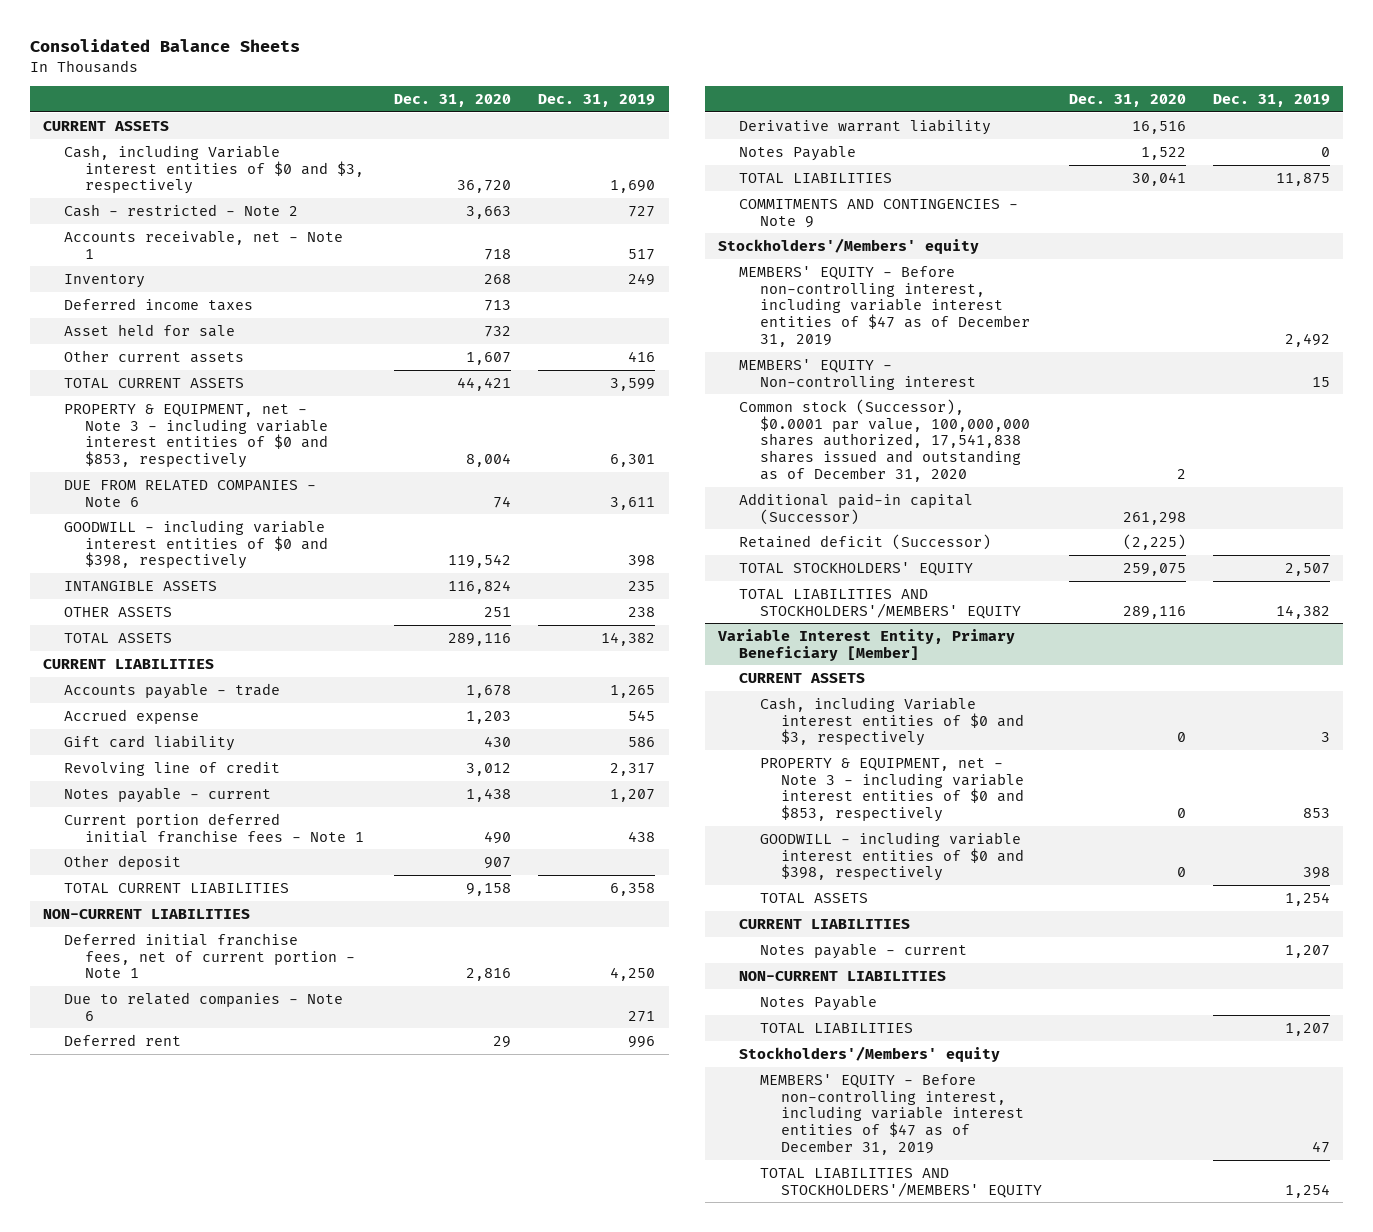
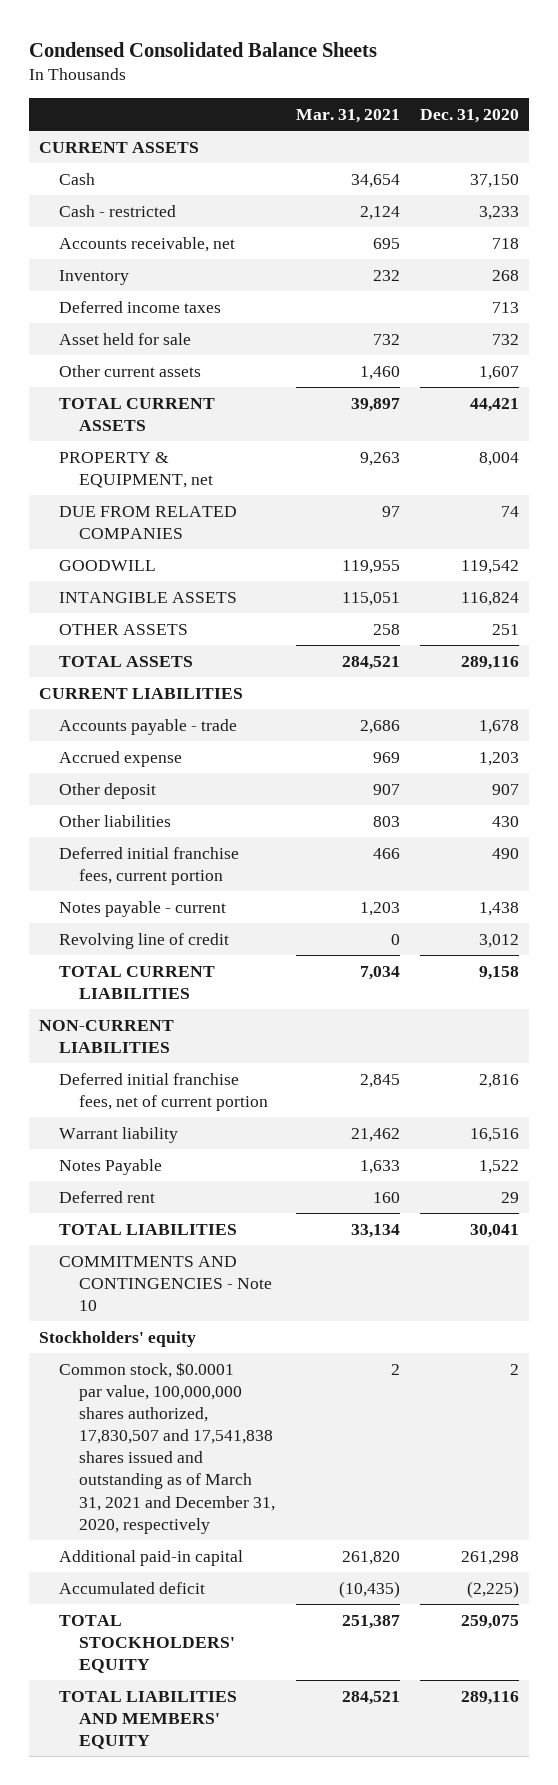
[29,39,300,53] Consolidated Balance Sheets -> [29,41,378,57] Condensed Consolidated Balance Sheets
[538,93,656,107] Dec. 31, 2019 -> none
none -> [295,108,400,123] Mar. 31, 2021
[64,144,365,195] Cash, including Variable interest entities of $0 and $3, respectively -> none
none -> [59,172,96,185] Cash
[64,203,299,217] Cash - restricted - Note 2 -> [59,204,177,217] Cash - restricted
[466,205,512,219] 3,663 -> [479,205,520,220] 3,233
[64,229,344,259] Accounts receivable, net - Note 1 -> [59,236,236,252] Accounts receivable, net
[64,403,329,469] PROPERTY & EQUIPMENT, net - Note 3 - including variable interest entities of $0 and $853, respectively -> [59,451,214,488] PROPERTY & EQUIPMENT, net
[64,479,317,507] DUE FROM RELATED COMPANIES - Note 6 -> [59,505,238,539] DUE FROM RELATED COMPANIES
[64,519,329,570] GOODWILL - including variable interest entities of $0 and $398, respectively -> [59,559,157,571] GOODWILL
[64,734,236,751] Gift card liability -> none
[64,812,365,843] Current portion deferred initial franchise fees - Note 1 -> none
none -> [59,814,172,827] Other liabilities
none -> [59,846,240,885] Deferred initial franchise fees, current portion
[64,786,272,803] Notes payable - current -> [59,900,227,917] Notes payable - current
[64,760,281,776] Revolving line of credit -> [59,932,230,949] Revolving line of credit
[64,991,344,1021] Due to related companies - Note 6 -> none
[64,932,356,979] Deferred initial franchise fees, net of current portion - Note 1 -> [59,1072,269,1111] Deferred initial franchise fees, net of current portion
[739,118,992,135] Derivative warrant liability -> [59,1126,179,1143] Warrant liability
[64,1033,182,1046] Deferred rent -> [59,1190,156,1203] Deferred rent
[739,265,1031,347] MEMBERS' EQUITY - Before non-controlling interest, including variable interest entities of $47 as of December 31, 2019 -> none
[739,358,977,390] MEMBERS' EQUITY - Non-controlling interest -> none
[739,198,1019,228] COMMITMENTS AND CONTINGENCIES - Note 9 -> [59,1255,273,1312] COMMITMENTS AND CONTINGENCIES - Note 10
[718,237,980,254] Stockholders'/Members' equity -> [39,1330,197,1347] Stockholders' equity
[739,398,1031,482] Common stock (Successor), $0.0001 par value, 100,000,000 shares authorized, 17,541,838 shares issued and outstanding as of December 31, 2020 -> [59,1361,276,1534] Common stock, $0.0001 par value, 100,000,000 shares authorized, 17,830,507 and 17,541,838 shares issued and outstanding as of March 31, 2021 and December 31, 2020, respectively
[739,492,974,525] Additional paid-in capital (Successor) -> [59,1549,244,1566] Additional paid-in capital
[739,533,992,550] Retained deficit (Successor) -> [59,1581,206,1594] Accumulated deficit
[718,628,1016,661] Variable Interest Entity, Primary Beneficiary [Member] -> none
[739,672,866,683] CURRENT ASSETS -> none
[760,696,1025,747] Cash, including Variable interest entities of $0 and $3, respectively -> none
[760,757,1025,823] PROPERTY & EQUIPMENT, net - Note 3 - including variable interest entities of $0 and $853, respectively -> none
[760,831,1025,882] GOODWILL - including variable interest entities of $0 and $398, respectively -> none
[760,892,869,903] TOTAL ASSETS -> none
[739,918,911,929] CURRENT LIABILITIES -> none
[760,942,968,959] Notes payable - current -> none
[739,970,947,981] NON-CURRENT LIABILITIES -> none
[760,994,878,1011] Notes Payable -> none
[760,1022,914,1033] TOTAL LIABILITIES -> none
[739,1045,1001,1062] Stockholders'/Members' equity -> none
[760,1073,1025,1155] MEMBERS' EQUITY - Before non-controlling interest, including variable interest entities of $47 as of December 31, 2019 -> none
[760,1167,1043,1198] TOTAL LIABILITIES AND STOCKHOLDERS'/MEMBERS' EQUITY -> none
[739,588,1022,619] TOTAL LIABILITIES AND STOCKHOLDERS'/MEMBERS' EQUITY -> [59,1690,238,1750] TOTAL LIABILITIES AND MEMBERS' EQUITY

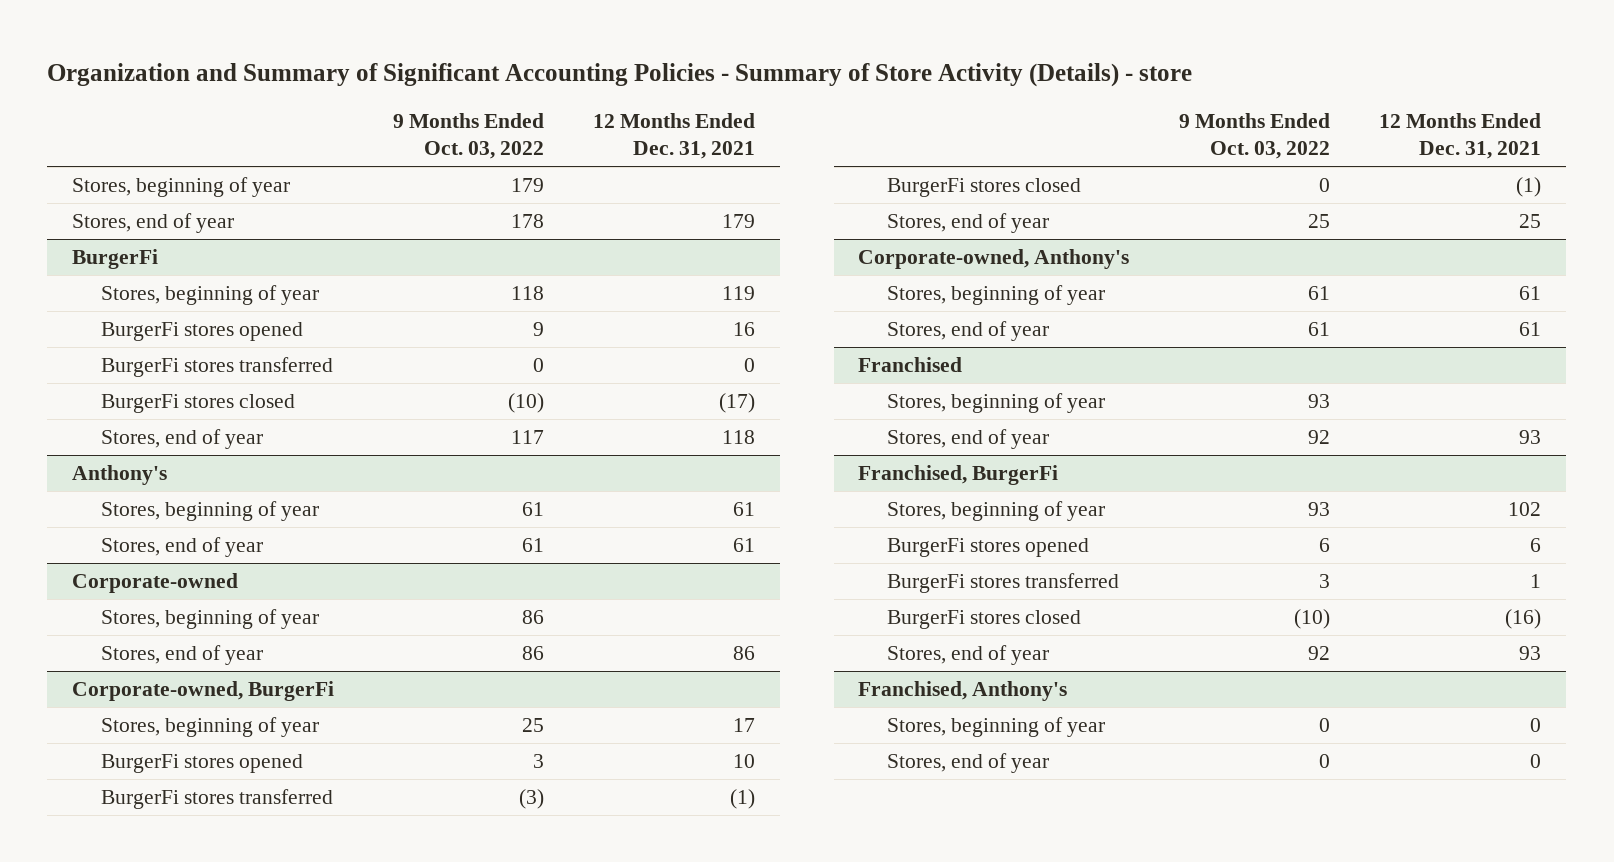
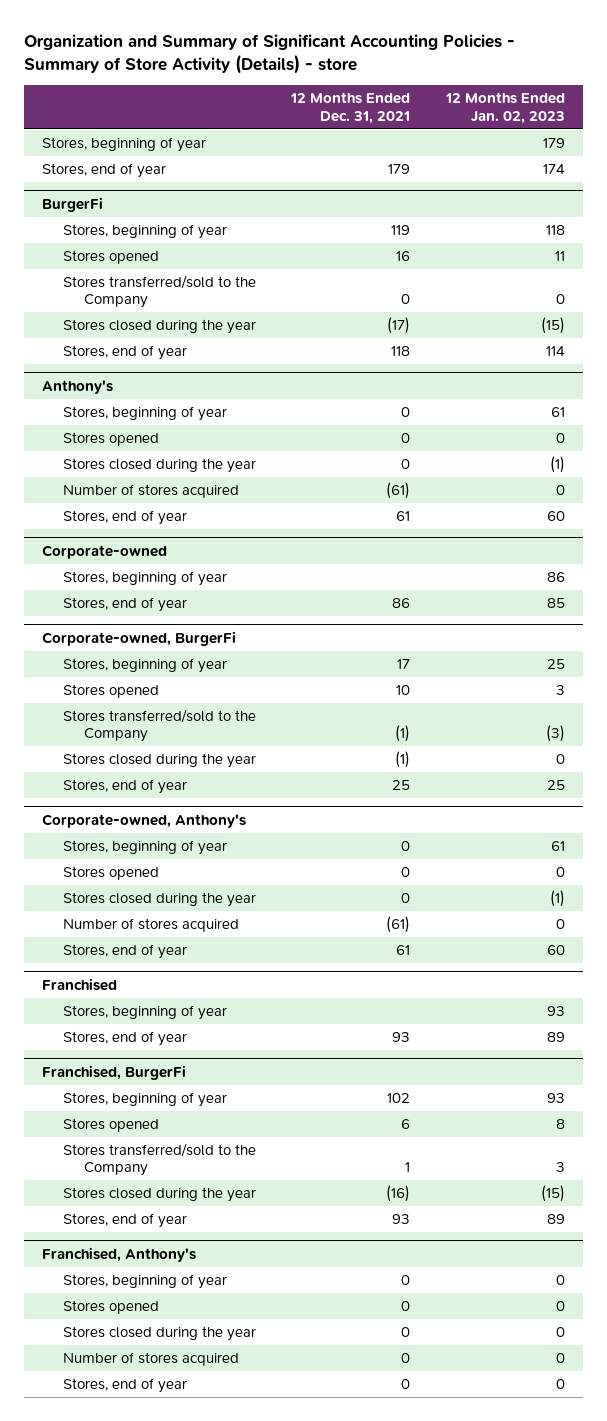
[392,112,544,159] 9 Months Ended Oct. 03, 2022 -> none
none -> [444,92,565,124] 12 Months Ended Jan. 02, 2023
[100,322,303,342] BurgerFi stores opened -> [62,250,159,265] Stores opened
[100,357,333,378] BurgerFi stores transferred -> [62,275,256,309] Stores transferred/sold to the Company
[100,394,295,414] BurgerFi stores closed -> [62,319,256,335] Stores closed during the year
[733,502,756,517] 61 -> [401,407,411,418] 0
none -> [62,432,159,447] Stores opened
none -> [62,458,256,474] Stores closed during the year
none -> [62,484,239,499] Number of stores acquired
[100,754,303,774] BurgerFi stores opened -> [62,684,159,699] Stores opened
[100,789,333,810] BurgerFi stores transferred -> [62,709,256,743] Stores transferred/sold to the Company
[887,178,1082,198] BurgerFi stores closed -> [62,753,256,769] Stores closed during the year
[1519,286,1542,301] 61 -> [401,841,411,852] 0
none -> [62,866,159,881] Stores opened
none -> [62,892,256,908] Stores closed during the year
none -> [62,918,239,933] Number of stores acquired
[887,538,1090,558] BurgerFi stores opened -> [62,1118,159,1133] Stores opened
[887,573,1120,594] BurgerFi stores transferred -> [62,1143,256,1177] Stores transferred/sold to the Company
[887,610,1082,630] BurgerFi stores closed -> [62,1187,256,1203] Stores closed during the year
none -> [62,1300,159,1315] Stores opened
none -> [62,1326,256,1342] Stores closed during the year
none -> [62,1352,239,1367] Number of stores acquired

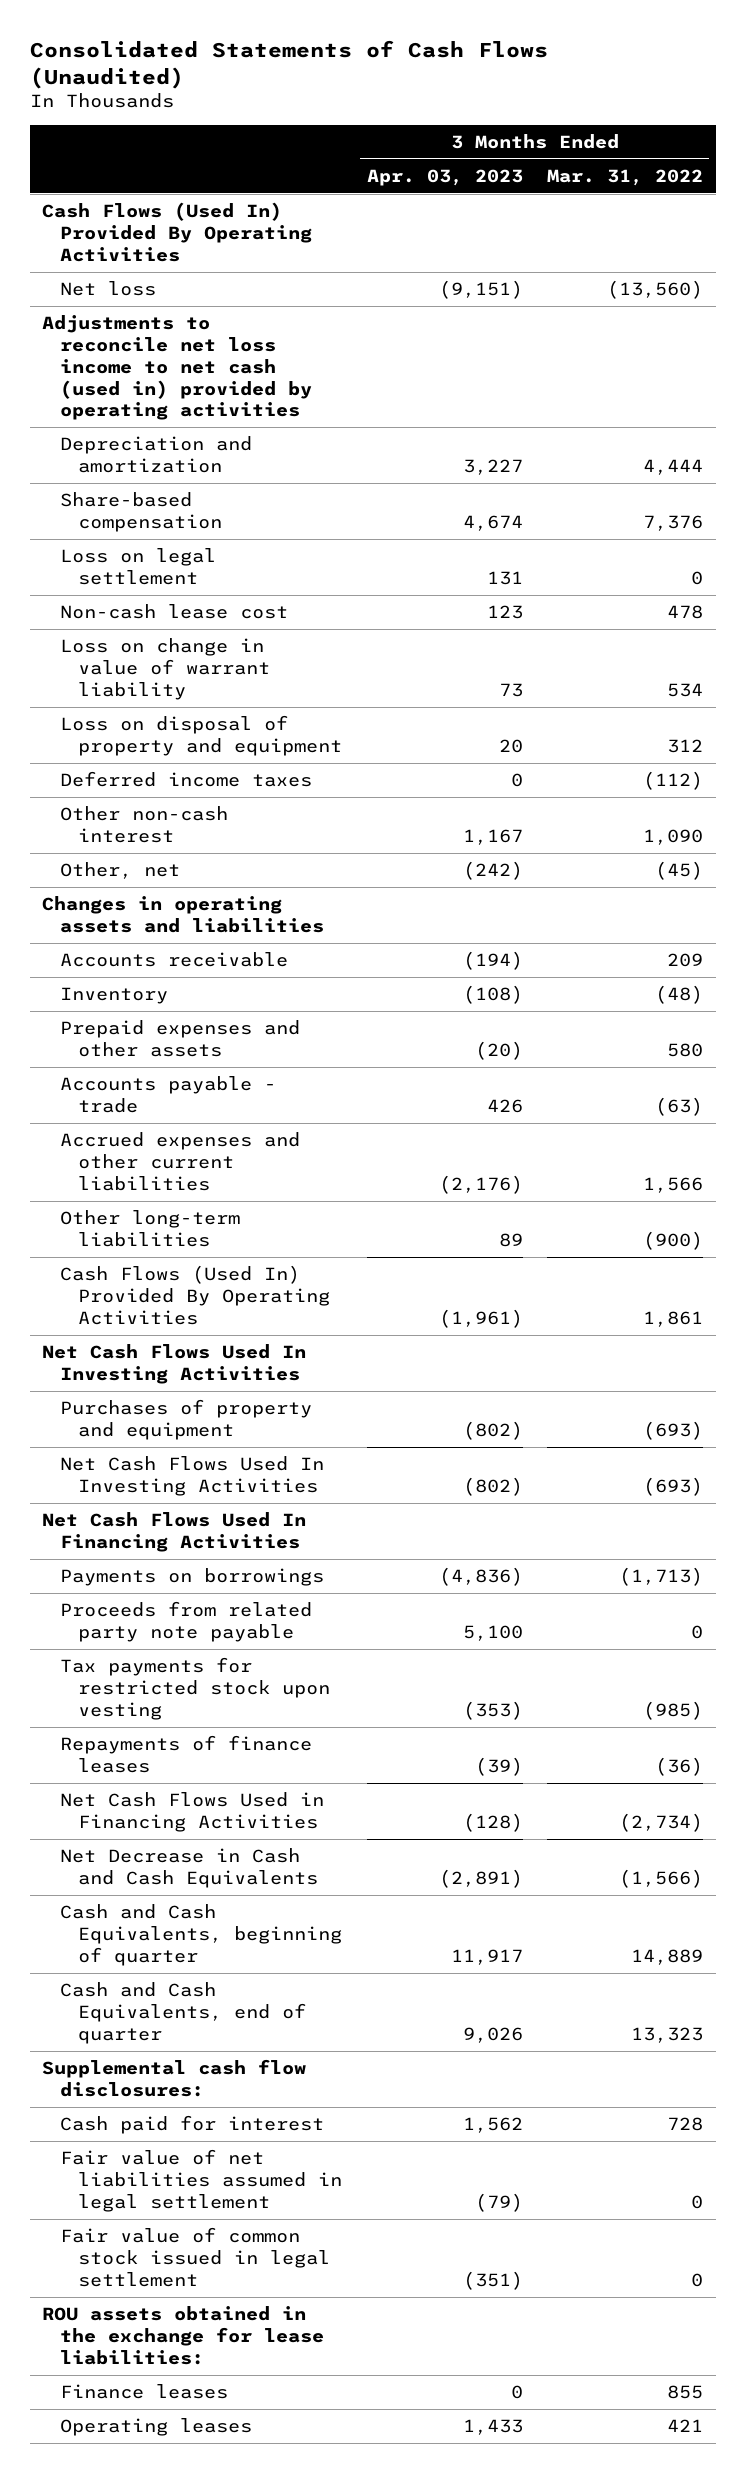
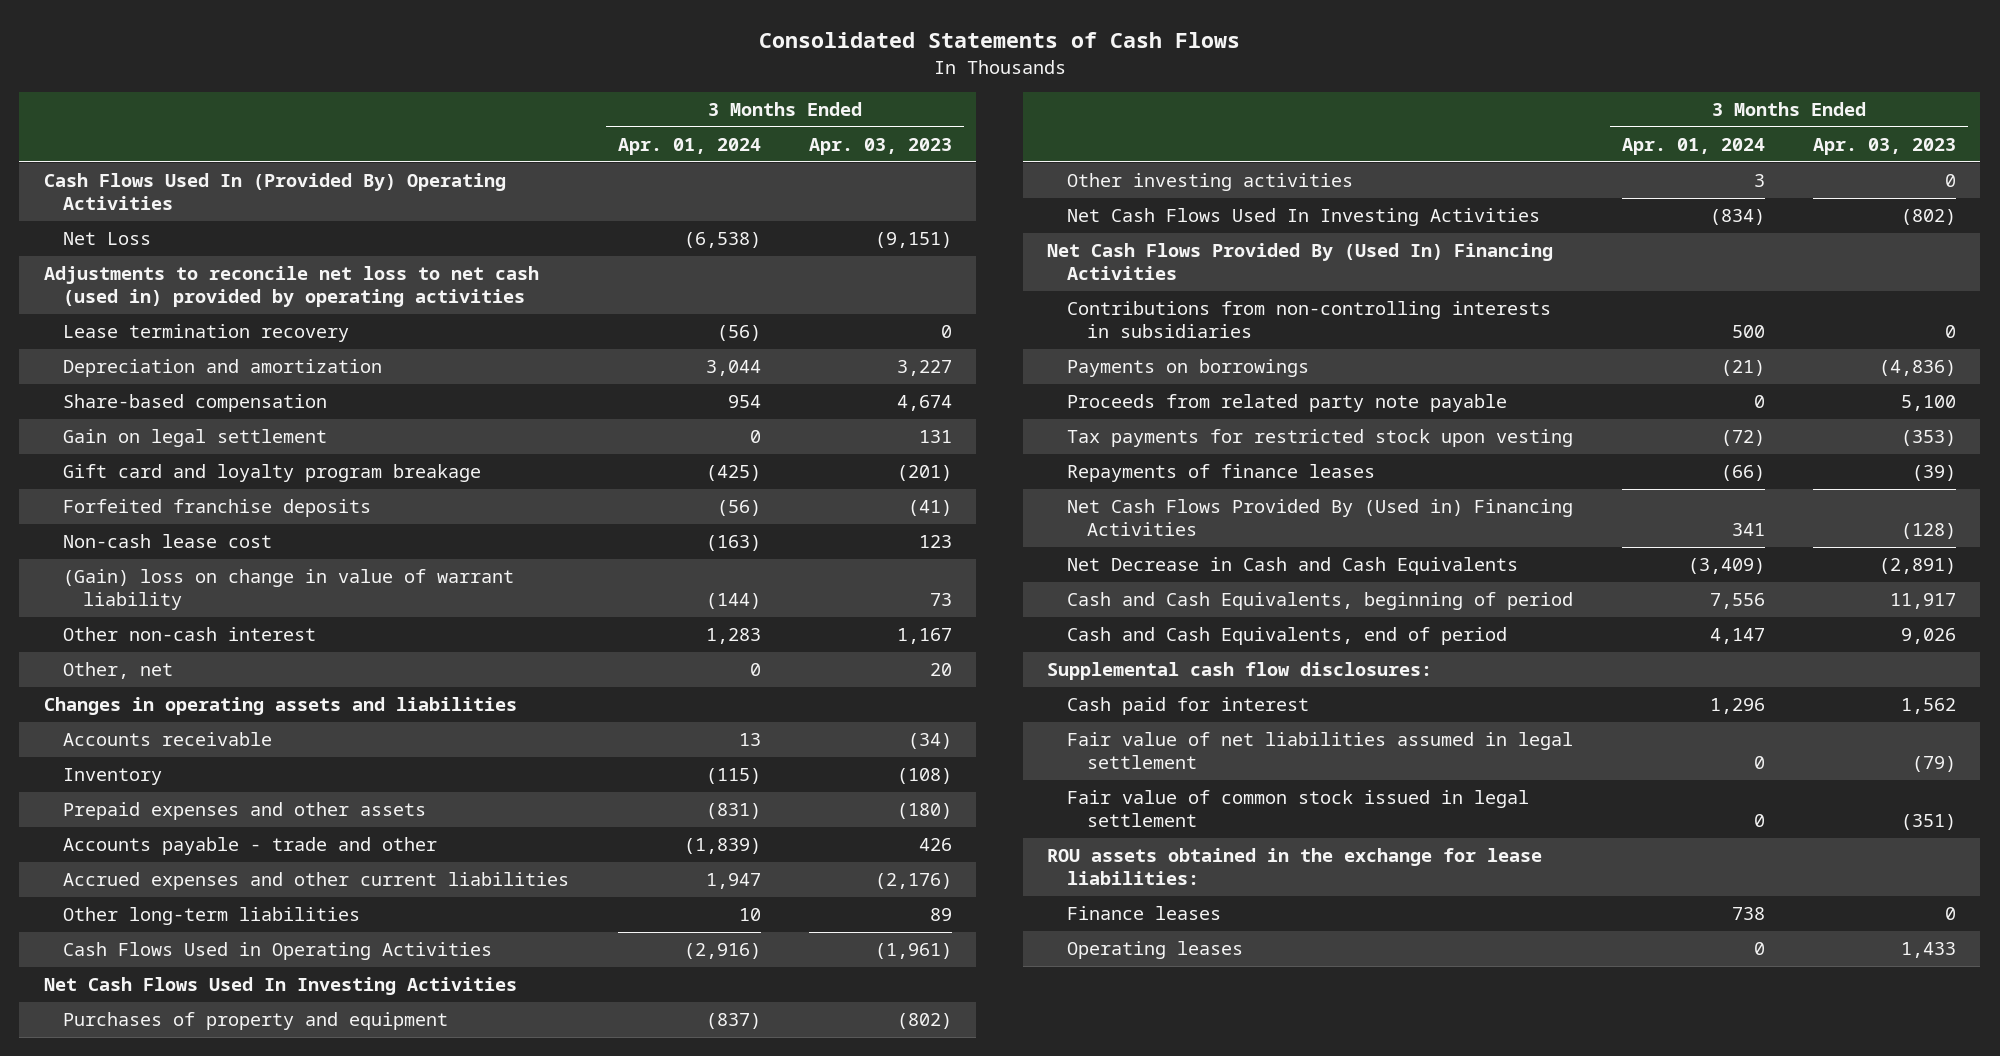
[30,39,549,89] Consolidated Statements of Cash Flows (Unaudited) -> [758,32,1240,49] Consolidated Statements of Cash Flows
[547,168,704,186] Mar. 31, 2022 -> none
none -> [617,138,761,156] Apr. 01, 2024
[42,202,313,262] Cash Flows (Used In) Provided By Operating Activities -> [43,173,506,211] Cash Flows Used In (Provided By) Operating Activities
[60,281,157,297] Net loss -> [63,232,152,246] Net Loss
[42,315,313,421] Adjustments to reconcile net loss income to net cash (used in) provided by operating activities -> [43,266,539,308] Adjustments to reconcile net loss to net cash (used in) provided by operating activities
none -> [63,324,350,343] Lease termination recovery
[60,548,217,585] Loss on legal settlement -> [63,429,328,448] Gain on legal settlement
none -> [63,464,482,483] Gift card and loyalty program breakage
none -> [63,499,372,518] Forfeited franchise deposits
[60,715,342,756] Loss on disposal of property and equipment -> none
[60,771,313,788] Deferred income taxes -> none
[60,638,270,700] Loss on change in value of warrant liability -> [63,569,515,611] (Gain) loss on change in value of warrant liability
[462,861,523,881] (242) -> [930,663,953,677] 20
[462,951,523,971] (194) -> [908,733,953,750] (34)
[474,1040,523,1060] (20) -> [897,803,953,820] (180)
[60,1076,277,1113] Accounts payable - trade -> [63,837,438,856] Accounts payable - trade and other
[60,1265,330,1325] Cash Flows (Used In) Provided By Operating Activities -> [63,942,493,961] Cash Flows Used in Operating Activities
none -> [1067,173,1354,192] Other investing activities
[42,1512,307,1552] Net Cash Flows Used In Financing Activities -> [1047,243,1554,281] Net Cash Flows Provided By (Used In) Financing Activities
none -> [1067,301,1552,339] Contributions from non-controlling interests in subsidiaries
[60,1792,325,1832] Net Cash Flows Used in Financing Activities -> [1067,499,1574,537] Net Cash Flows Provided By (Used in) Financing Activities
[60,1904,342,1966] Cash and Cash Equivalents, beginning of quarter -> [1067,592,1574,611] Cash and Cash Equivalents, beginning of period
[60,1982,306,2044] Cash and Cash Equivalents, end of quarter -> [1067,627,1508,646] Cash and Cash Equivalents, end of period

